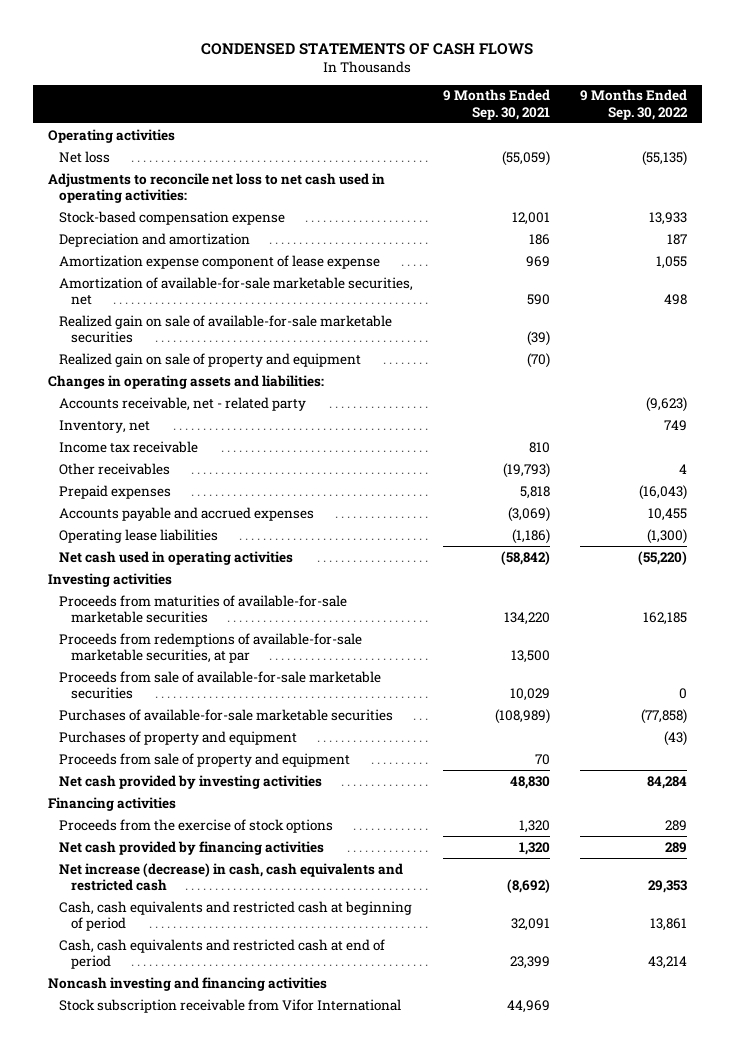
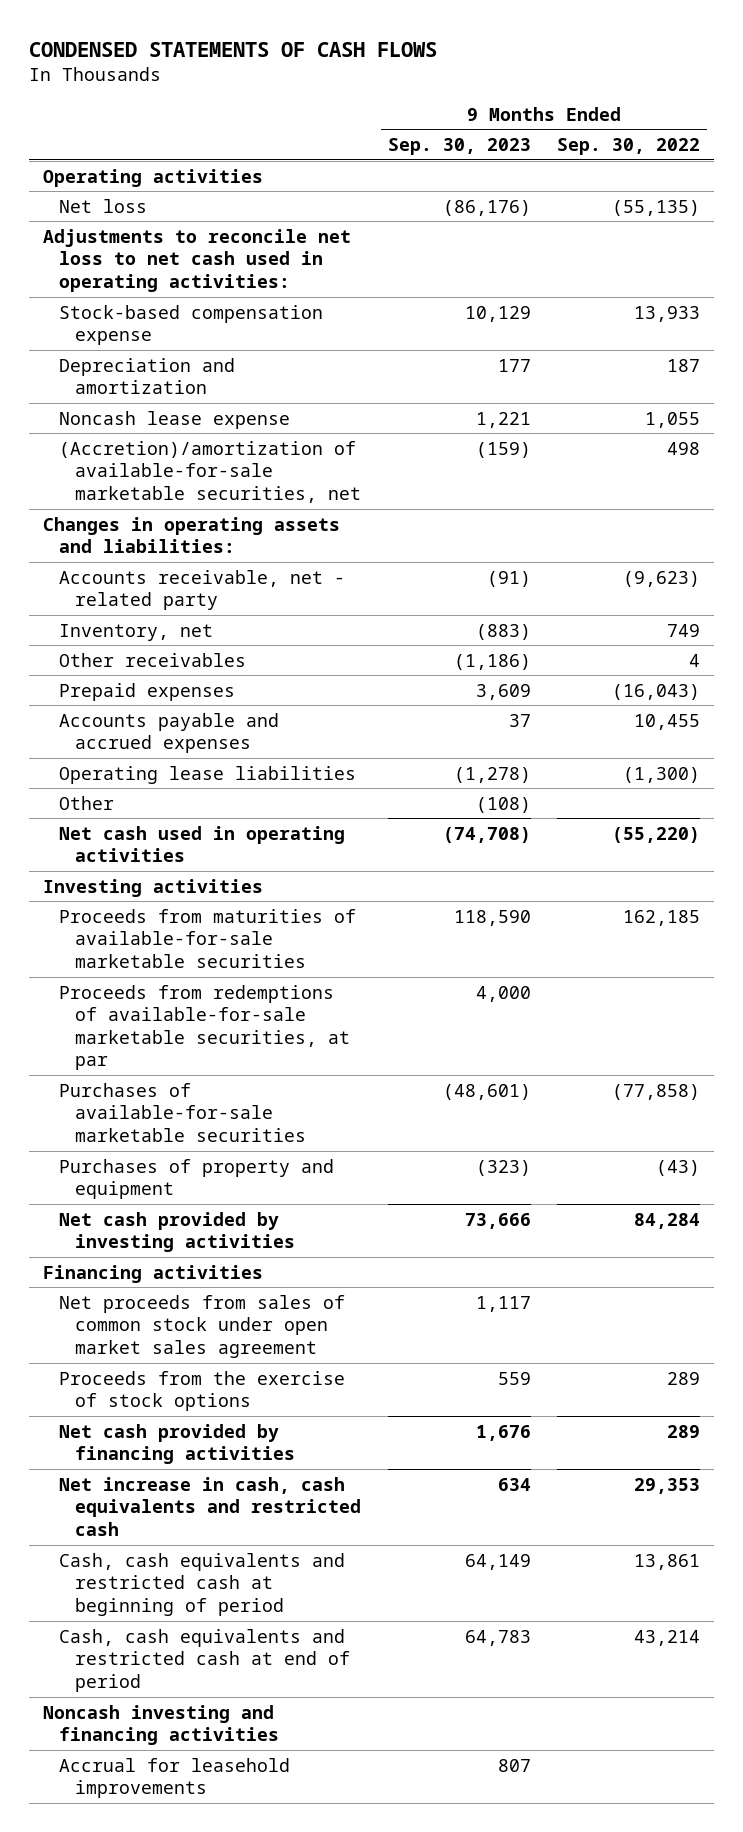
[443,89,551,120] 9 Months Ended Sep. 30, 2021 -> none
none -> [387,138,531,156] Sep. 30, 2023
[59,314,393,343] Realized gain on sale of available-for-sale marketable securities -> none
[59,352,362,367] Realized gain on sale of property and equipment -> none
[59,254,381,269] Amortization expense component of lease expense -> [58,410,290,429] Noncash lease expense
[59,276,414,305] Amortization of available-for-sale marketable securities, net -> [58,440,362,503] (Accretion)/amortization of available-for-sale marketable securities, net
[59,440,199,453] Income tax receivable -> none
none -> [58,795,114,810] Other
[59,670,382,699] Proceeds from sale of available-for-sale marketable securities -> none
[59,752,351,767] Proceeds from sale of property and equipment -> none
none -> [58,1294,345,1358] Net proceeds from sales of common stock under open market sales agreement
[59,862,404,891] Net increase (decrease) in cash, cash equivalents and restricted cash -> [58,1476,362,1536] Net increase in cash, cash equivalents and restricted cash
[59,998,402,1013] Stock subscription receivable from Vifor International -> none
none -> [58,1757,290,1799] Accrual for leasehold improvements

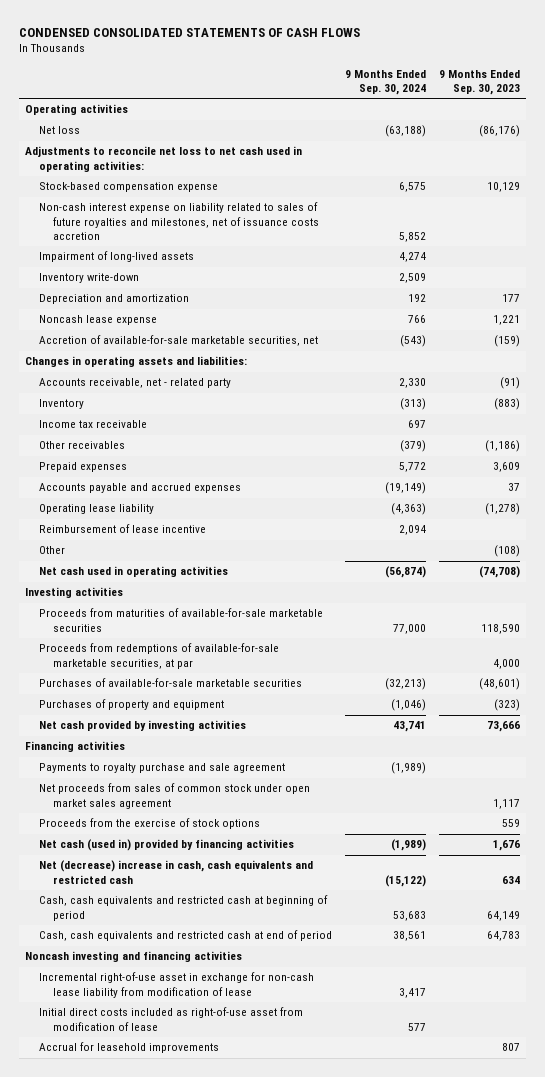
[29,42,438,58] CONDENSED STATEMENTS OF CASH FLOWS -> [19,27,361,37] CONDENSED CONSOLIDATED STATEMENTS OF CASH FLOWS
[557,138,701,156] Sep. 30, 2022 -> none
none -> [344,69,426,95] 9 Months Ended Sep. 30, 2024
none -> [39,202,319,240] Non-cash interest expense on liability related to sales of future royalties and milestones, net of issuance costs accretion
none -> [39,251,195,263] Impairment of long-lived assets
none -> [39,273,140,284] Inventory write-down
[58,440,362,503] (Accretion)/amortization of available-for-sale marketable securities, net -> [39,335,319,347] Accretion of available-for-sale marketable securities, net
[58,623,213,641] Inventory, net -> [39,399,85,410] Inventory
none -> [39,420,148,429] Income tax receivable
[58,765,356,784] Operating lease liabilities -> [39,504,155,515] Operating lease liability
none -> [39,524,207,534] Reimbursement of lease incentive
none -> [39,763,286,774] Payments to royalty purchase and sale agreement
[58,1423,296,1465] Net cash provided by financing activities -> [39,839,295,852] Net cash (used in) provided by financing activities
[58,1476,362,1536] Net increase in cash, cash equivalents and restricted cash -> [39,860,314,884] Net (decrease) increase in cash, cash equivalents and restricted cash
none -> [39,972,315,998] Incremental right-of-use asset in exchange for non-cash lease liability from modification of lease
none -> [39,1007,304,1031] Initial direct costs included as right-of-use asset from modification of lease

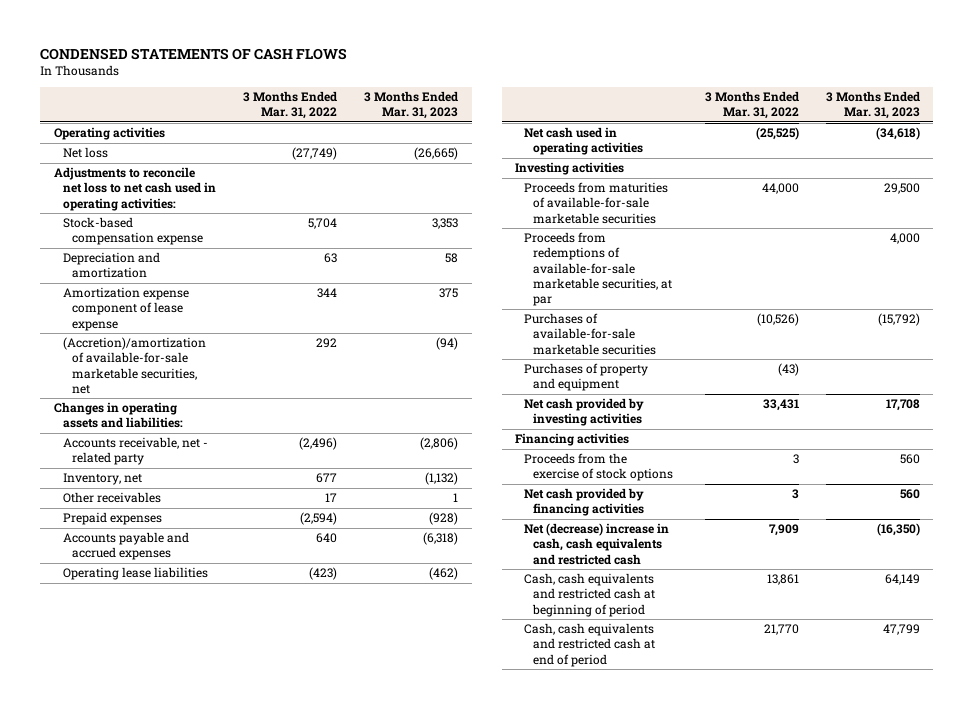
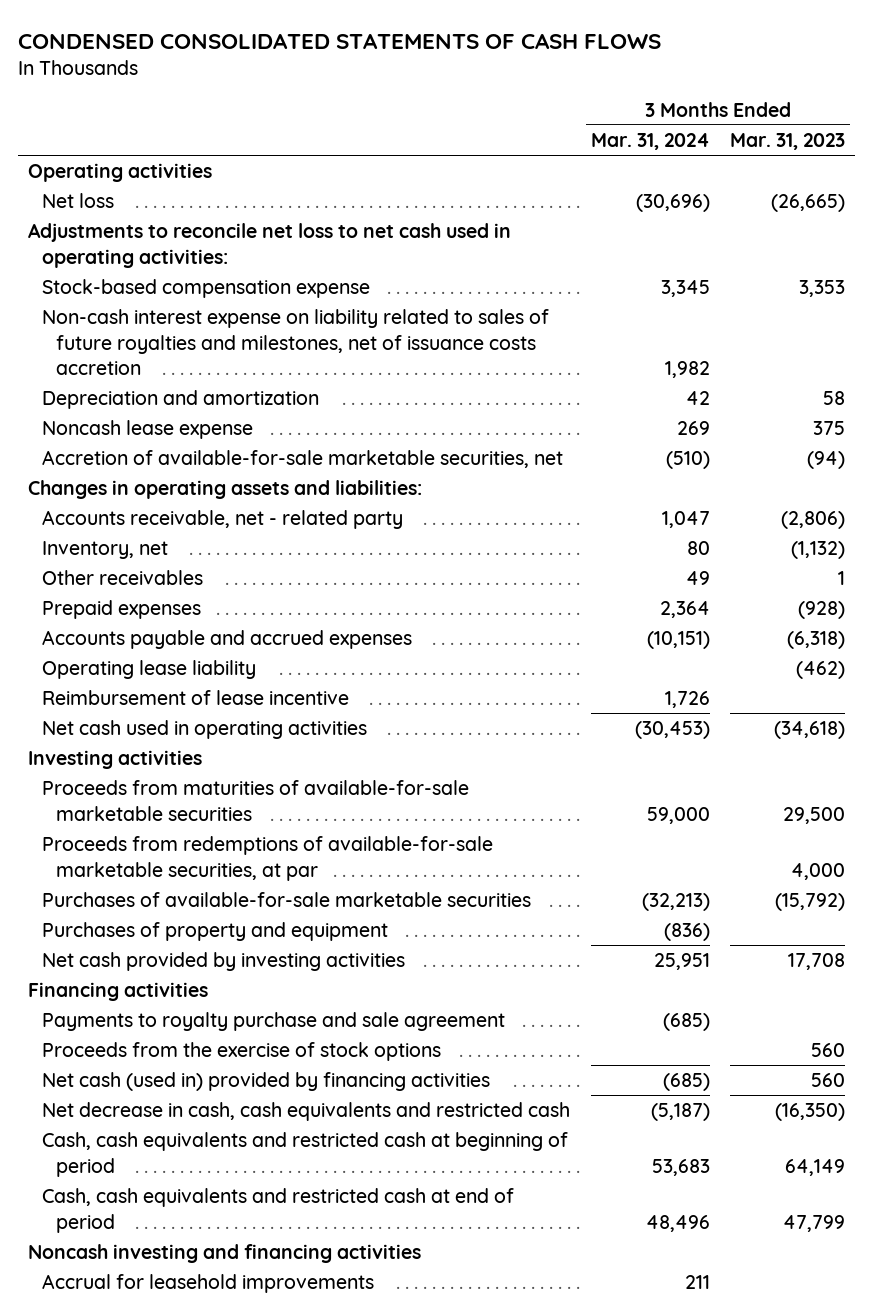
[40,47,348,60] CONDENSED STATEMENTS OF CASH FLOWS -> [18,32,662,49] CONDENSED CONSOLIDATED STATEMENTS OF CASH FLOWS
[242,91,337,120] 3 Months Ended Mar. 31, 2022 -> none
none -> [590,133,710,151] Mar. 31, 2024
none -> [42,309,550,376] Non-cash interest expense on liability related to sales of future royalties and milestones, net of issuance costs accretion
[62,287,189,331] Amortization expense component of lease expense -> [42,420,254,440] Noncash lease expense
[62,337,206,394] (Accretion)/amortization of available-for-sale marketable securities, net -> [42,450,564,469] Accretion of available-for-sale marketable securities, net
[62,567,208,581] Operating lease liabilities -> [42,660,257,680] Operating lease liability
none -> [42,690,350,706] Reimbursement of lease incentive
none -> [42,1012,506,1032] Payments to royalty purchase and sale agreement
[524,488,645,517] Net cash provided by financing activities -> [42,1072,491,1092] Net cash (used in) provided by financing activities
[524,523,670,565] Net (decrease) increase in cash, cash equivalents and restricted cash -> [42,1102,571,1122] Net decrease in cash, cash equivalents and restricted cash
none -> [28,1244,422,1264] Noncash investing and financing activities
none -> [42,1274,375,1294] Accrual for leasehold improvements

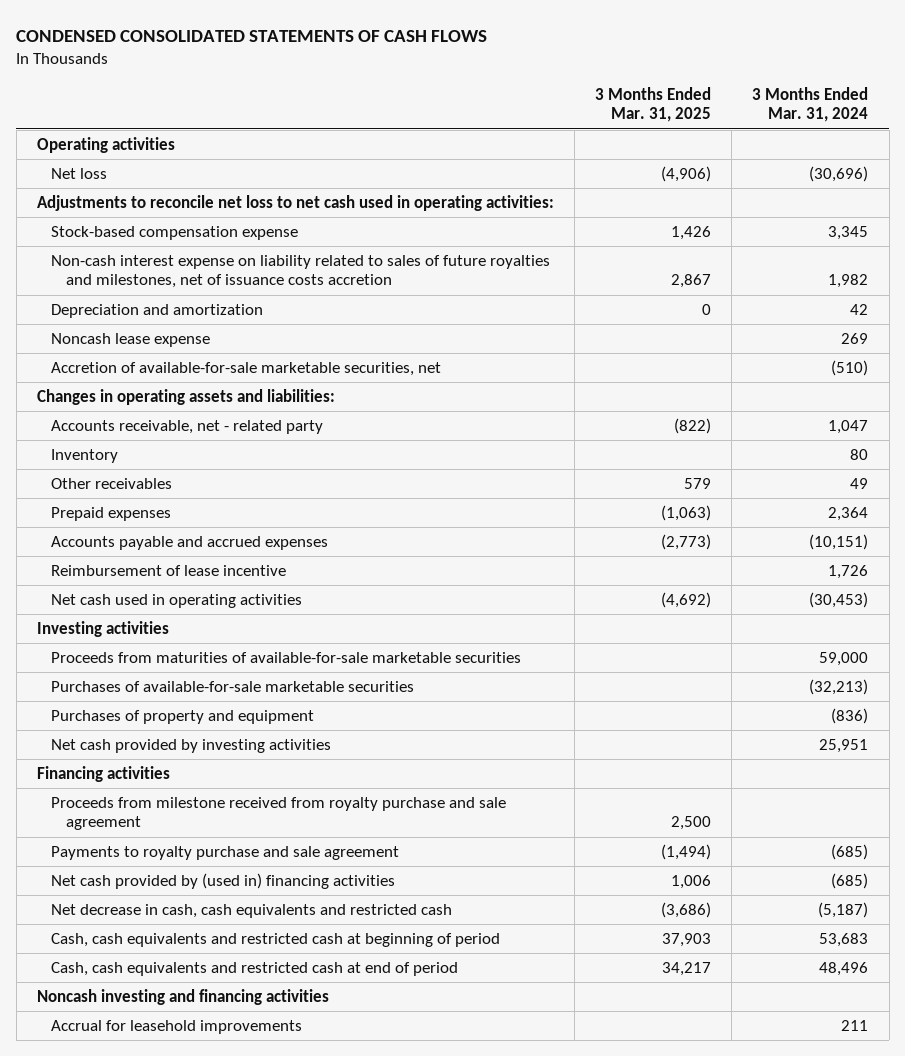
[730,133,846,151] Mar. 31, 2023 -> none
none -> [595,87,712,123] 3 Months Ended Mar. 31, 2025
[42,541,169,560] Inventory, net -> [51,449,119,464] Inventory
[42,660,257,680] Operating lease liability -> none
[42,836,494,881] Proceeds from redemptions of available-for-sale marketable securities, at par -> none
none -> [51,797,507,831] Proceeds from milestone received from royalty purchase and sale agreement
[42,1042,442,1062] Proceeds from the exercise of stock options -> none
[42,1072,491,1092] Net cash (used in) provided by financing activities -> [51,873,396,890] Net cash provided by (used in) financing activities

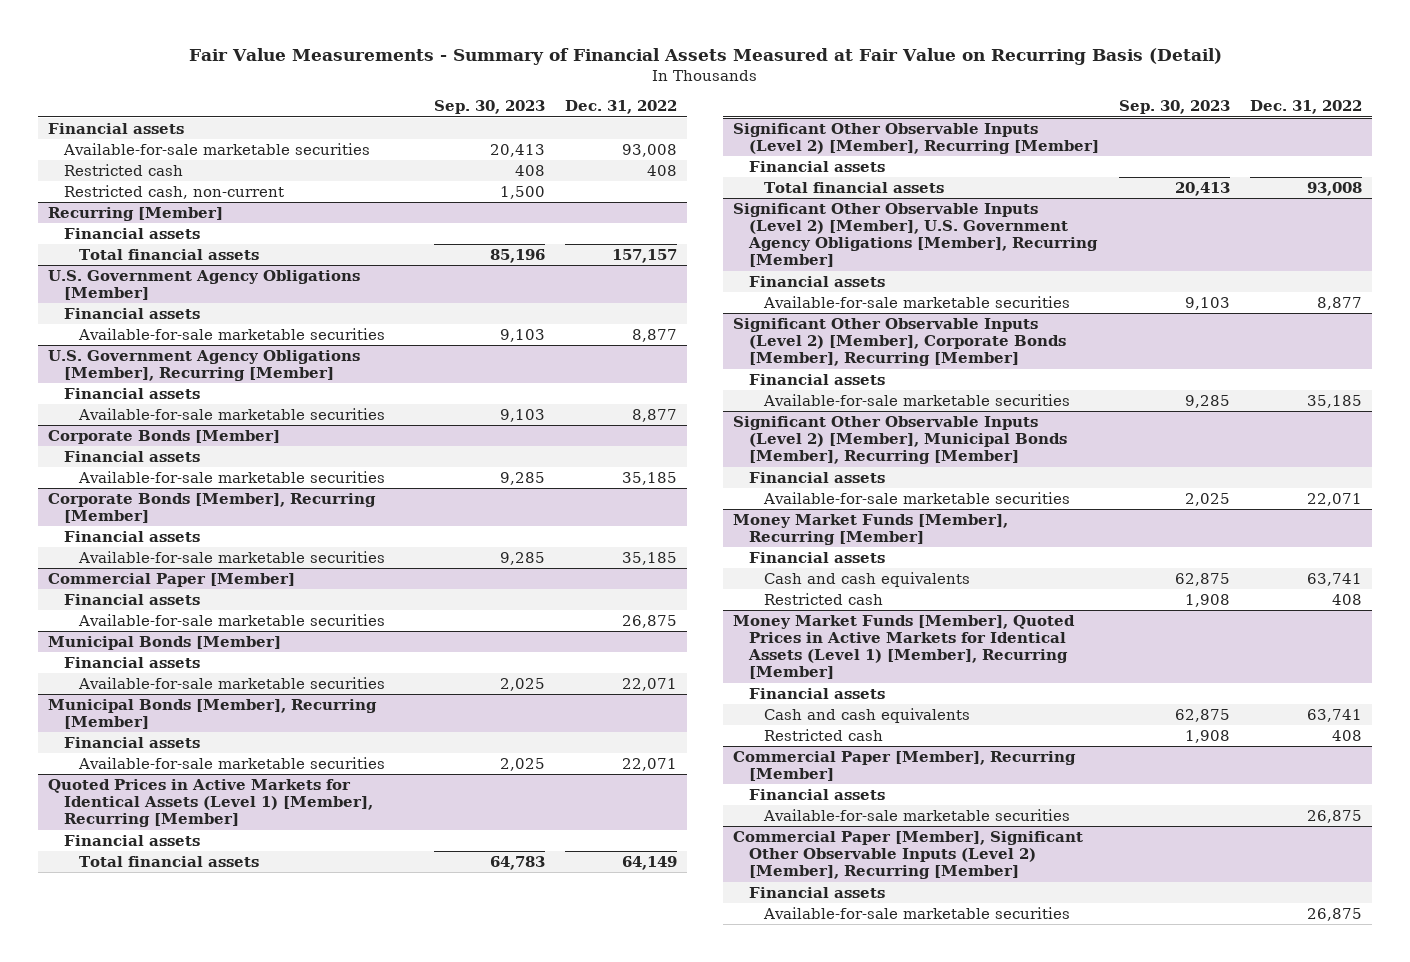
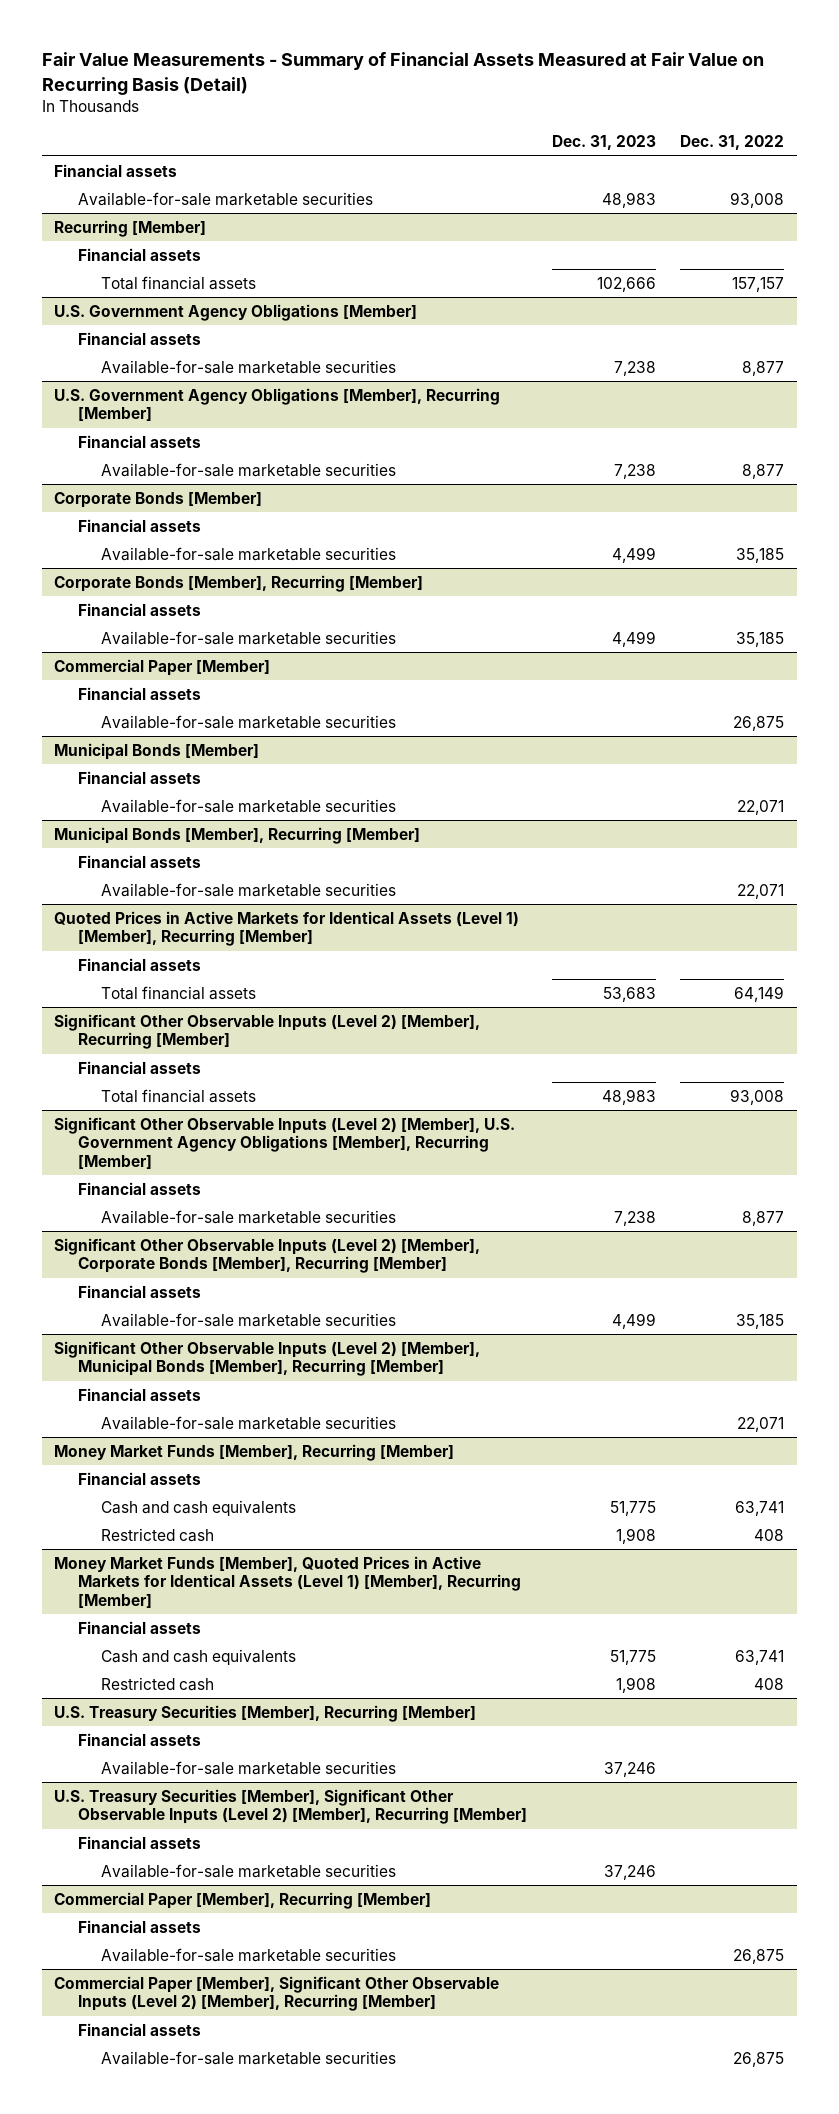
[433,100,545,115] Sep. 30, 2023 -> none
none -> [551,135,656,151] Dec. 31, 2023
[63,164,183,177] Restricted cash -> none
[63,185,284,200] Restricted cash, non-current -> none
none -> [54,1704,477,1722] U.S. Treasury Securities [Member], Recurring [Member]
none -> [77,1732,201,1746] Financial assets
none -> [101,1760,397,1775] Available-for-sale marketable securities
none -> [54,1788,527,1825] U.S. Treasury Securities [Member], Significant Other Observable Inputs (Level 2) [Member], Recurring [Member]
none -> [77,1835,201,1849] Financial assets
none -> [101,1863,397,1878] Available-for-sale marketable securities

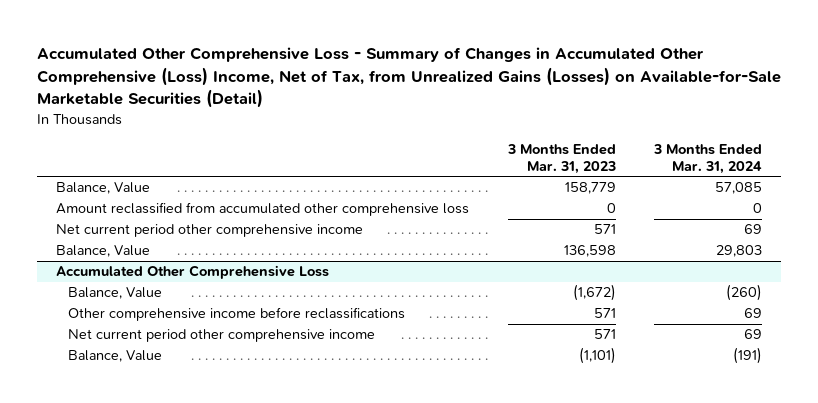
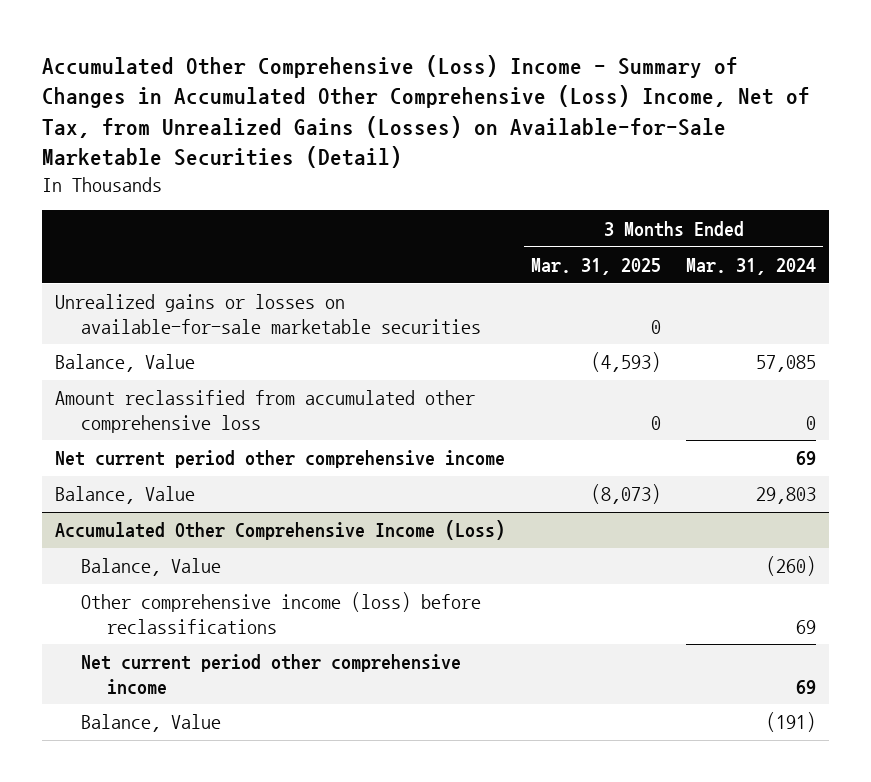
[37,47,782,109] Accumulated Other Comprehensive Loss - Summary of Changes in Accumulated Other Comprehensive (Loss) Income, Net of Tax, from Unrealized Gains (Losses) on Available-for-Sale Marketable Securities (Detail) -> [42,54,811,169] Accumulated Other Comprehensive (Loss) Income - Summary of Changes in Accumulated Other Comprehensive (Loss) Income, Net of Tax, from Unrealized Gains (Losses) on Available-for-Sale Marketable Securities (Detail)
[506,143,616,174] 3 Months Ended Mar. 31, 2023 -> none
none -> [530,257,661,275] Mar. 31, 2025
none -> [55,294,481,334] Unrealized gains or losses on available-for-sale marketable securities
[56,265,330,280] Accumulated Other Comprehensive Loss -> [55,520,506,541] Accumulated Other Comprehensive Income (Loss)
[67,307,405,322] Other comprehensive income before reclassifications -> [80,592,481,634] Other comprehensive income (loss) before reclassifications

